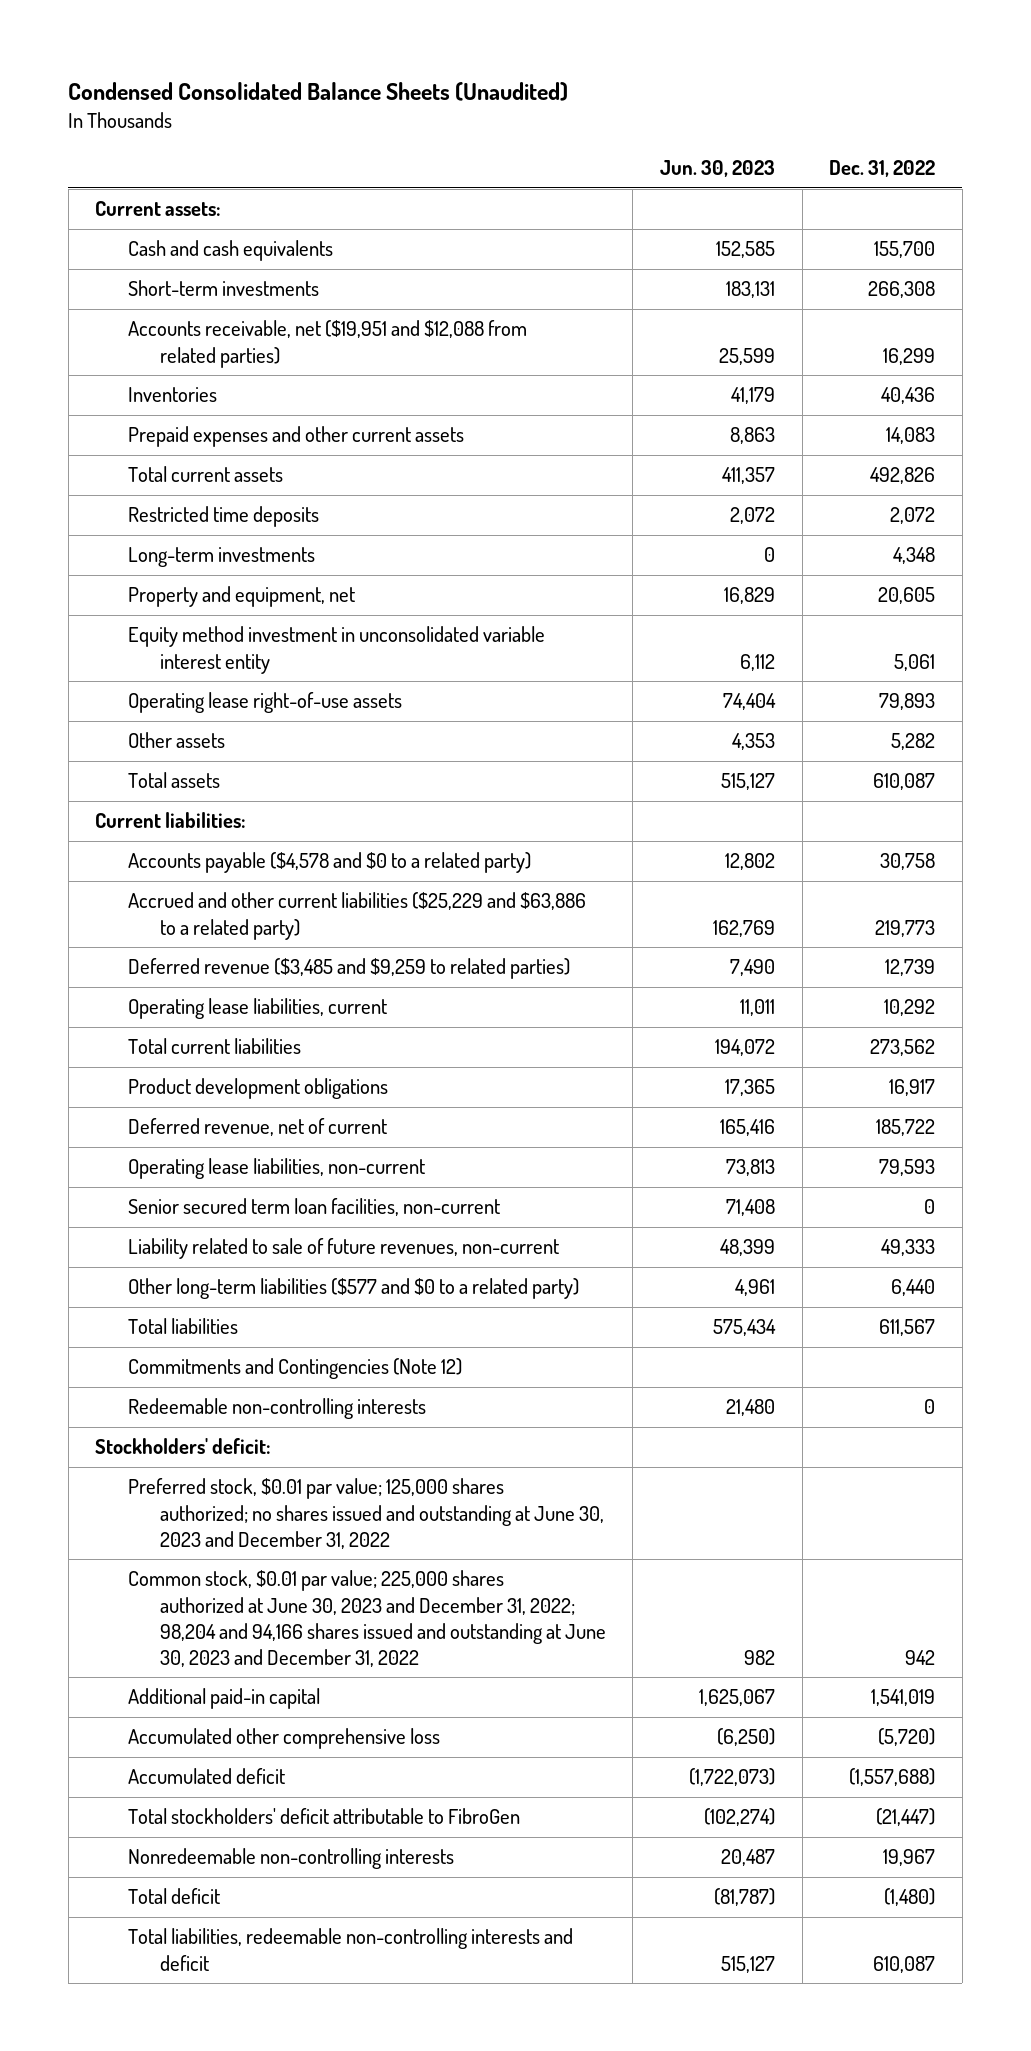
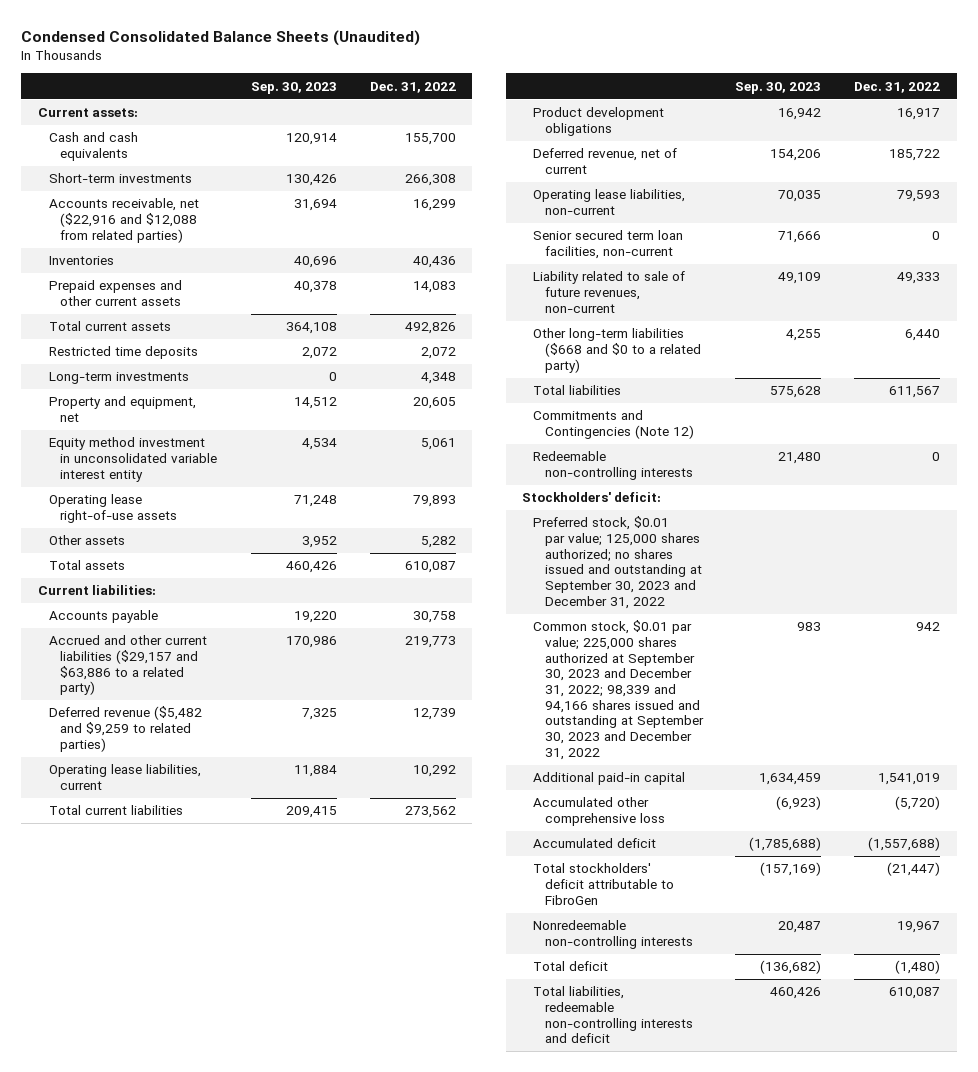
[660,160,776,178] Jun. 30, 2023 -> none
none -> [250,81,337,94] Sep. 30, 2023
[127,320,527,368] Accounts receivable, net ($19,951 and $12,088 from related parties) -> [48,198,199,243] Accounts receivable, net ($22,916 and $12,088 from related parties)
[127,852,531,874] Accounts payable ($4,578 and $0 to a related party) -> [48,610,158,624] Accounts payable
[127,892,586,940] Accrued and other current liabilities ($25,229 and $63,886 to a related party) -> [48,635,207,696] Accrued and other current liabilities ($29,157 and $63,886 to a related party)
[127,958,570,980] Deferred revenue ($3,485 and $9,259 to related parties) -> [48,706,202,752] Deferred revenue ($5,482 and $9,259 to related parties)
[127,1278,579,1300] Other long-term liabilities ($577 and $0 to a related party) -> [533,328,701,373] Other long-term liabilities ($668 and $0 to a related party)
[127,1478,604,1549] Preferred stock, $0.01 par value; 125,000 shares authorized; no shares issued and outstanding at June 30, 2023 and December 31, 2022 -> [533,516,702,609] Preferred stock, $0.01 par value; 125,000 shares authorized; no shares issued and outstanding at September 30, 2023 and December 31, 2022
[127,1570,606,1668] Common stock, $0.01 par value; 225,000 shares authorized at June 30, 2023 and December 31, 2022; 98,204 and 94,166 shares issued and outstanding at June 30, 2023 and December 31, 2022 -> [533,620,704,760] Common stock, $0.01 par value; 225,000 shares authorized at September 30, 2023 and December 31, 2022; 98,339 and 94,166 shares issued and outstanding at September 30, 2023 and December 31, 2022

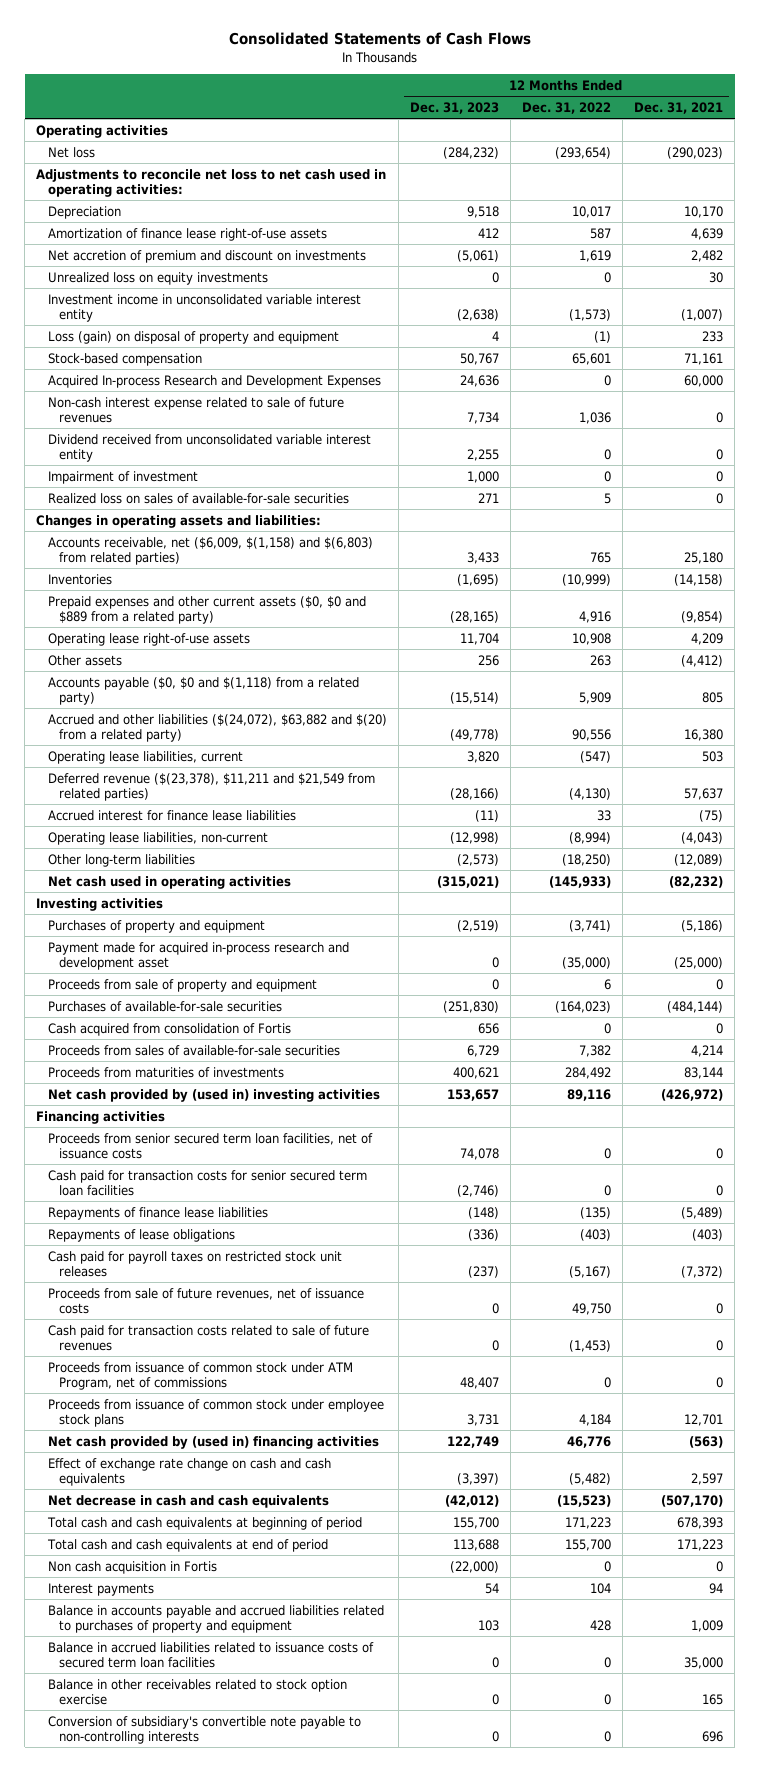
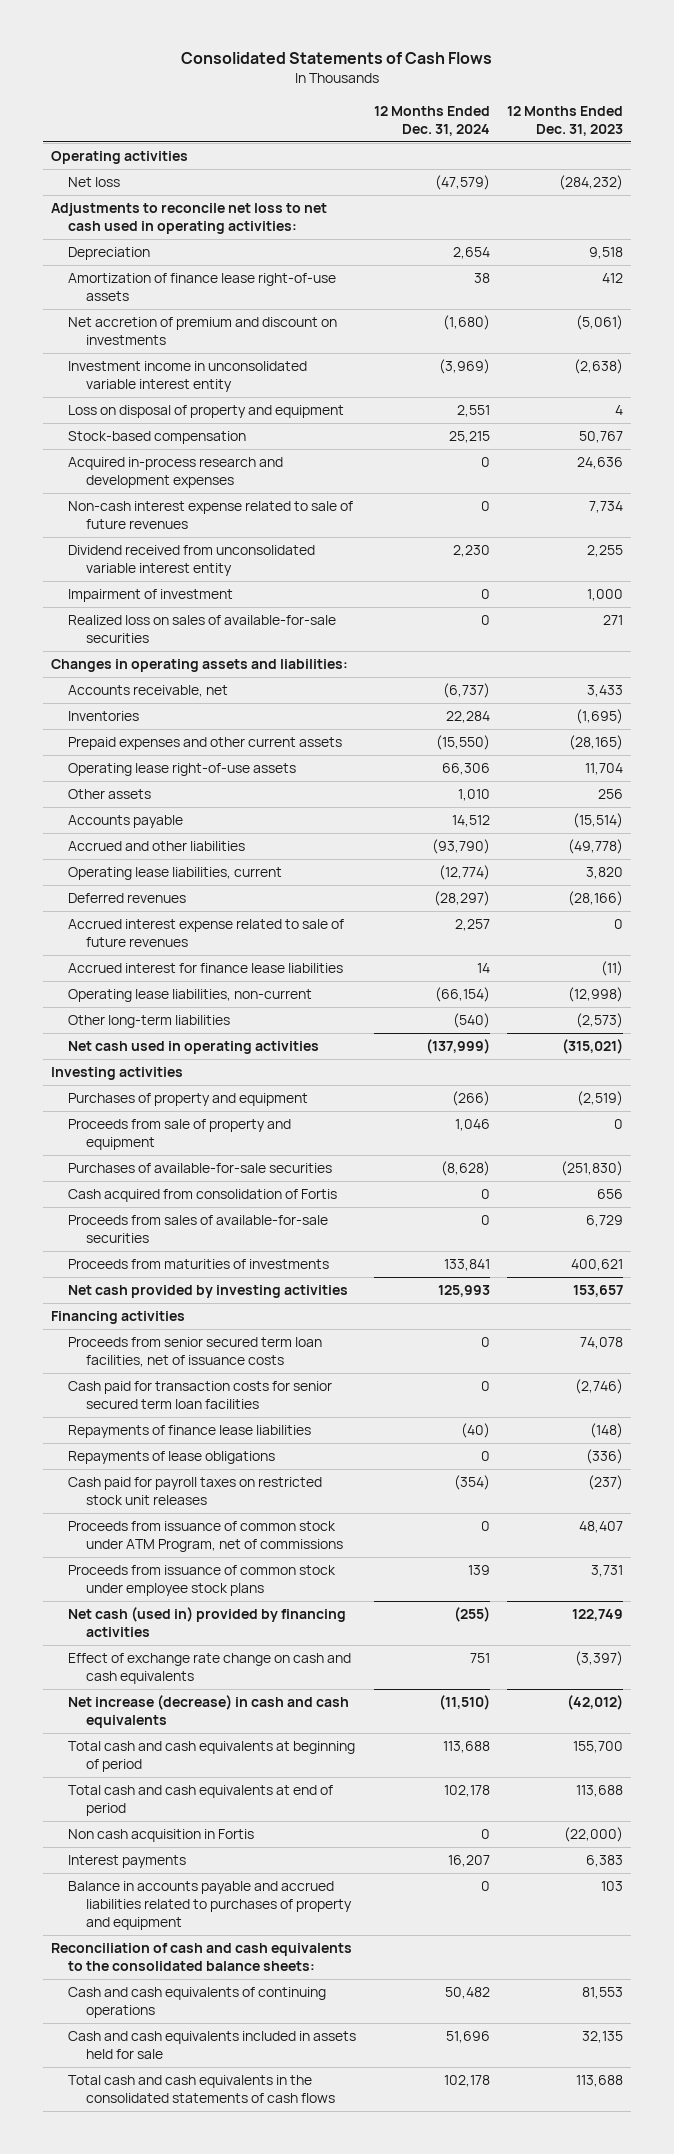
[521,101,611,114] Dec. 31, 2022 -> none
[634,101,724,114] Dec. 31, 2021 -> none
none -> [373,105,490,136] 12 Months Ended Dec. 31, 2024
[47,271,268,285] Unrealized loss on equity investments -> none
[47,330,339,344] Loss (gain) on disposal of property and equipment -> [68,405,345,419] Loss on disposal of property and equipment
[47,374,381,388] Acquired In-process Research and Development Expenses -> [68,457,284,489] Acquired in-process research and development expenses
[47,536,373,565] Accounts receivable, net ($6,009, $(1,158) and $(6,803) from related parties) -> [68,685,229,698] Accounts receivable, net
[47,595,366,624] Prepaid expenses and other current assets ($0, $0 and $889 from a related party) -> [68,737,343,751] Prepaid expenses and other current assets
[47,676,359,705] Accounts payable ($0, $0 and $(1,118) from a related party) -> [68,815,184,829] Accounts payable
[47,713,387,742] Accrued and other liabilities ($(24,072), $63,882 and $(20) from a related party) -> [68,841,246,852] Accrued and other liabilities
[47,772,375,801] Deferred revenue ($(23,378), $11,211 and $21,549 from related parties) -> [68,893,187,904] Deferred revenues
none -> [68,919,345,948] Accrued interest expense related to sale of future revenues
[47,941,349,970] Payment made for acquired in-process research and development asset -> none
[47,1088,380,1102] Net cash provided by (used in) investing activities -> [68,1285,349,1299] Net cash provided by investing activities
[47,1287,364,1314] Proceeds from sale of future revenues, net of issuance costs -> none
[47,1324,369,1351] Cash paid for transaction costs related to sale of future revenues -> none
[47,1435,379,1449] Net cash provided by (used in) financing activities -> [68,1607,347,1638] Net cash (used in) provided by financing activities
[47,1494,329,1508] Net decrease in cash and cash equivalents -> [68,1695,350,1729] Net increase (decrease) in cash and cash equivalents
[484,1582,499,1594] 54 -> [585,1855,623,1868] 6,383
[47,1641,374,1668] Balance in accrued liabilities related to issuance costs of secured term loan facilities -> none
[47,1678,347,1705] Balance in other receivables related to stock option exercise -> none
[47,1715,361,1744] Conversion of subsidiary's convertible note payable to non-controlling interests -> none
none -> [51,1943,353,1972] Reconciliation of cash and cash equivalents to the consolidated balance sheets:
none -> [68,1987,327,2019] Cash and cash equivalents of continuing operations
none -> [68,2031,357,2060] Cash and cash equivalents included in assets held for sale
none -> [68,2075,335,2104] Total cash and cash equivalents in the consolidated statements of cash flows

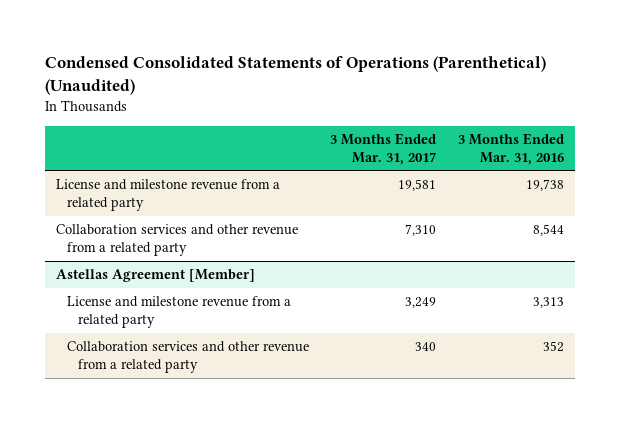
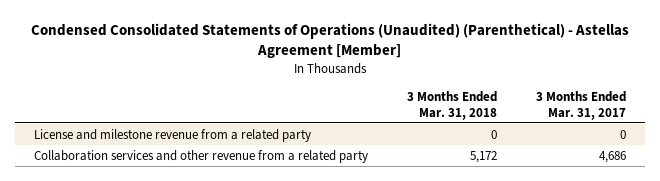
[45,55,547,95] Condensed Consolidated Statements of Operations (Parenthetical) (Unaudited) -> [31,23,630,59] Condensed Consolidated Statements of Operations (Unaudited) (Parenthetical) - Astellas Agreement [Member]
[458,132,565,165] 3 Months Ended Mar. 31, 2016 -> none
none -> [407,90,498,120] 3 Months Ended Mar. 31, 2018
[55,269,255,283] Astellas Agreement [Member] -> none
[66,296,291,329] License and milestone revenue from a related party -> none
[66,341,309,374] Collaboration services and other revenue from a related party -> none
[398,179,437,192] 19,581 -> [620,129,627,139] 0
[405,224,437,237] 7,310 -> [599,150,627,163] 4,686

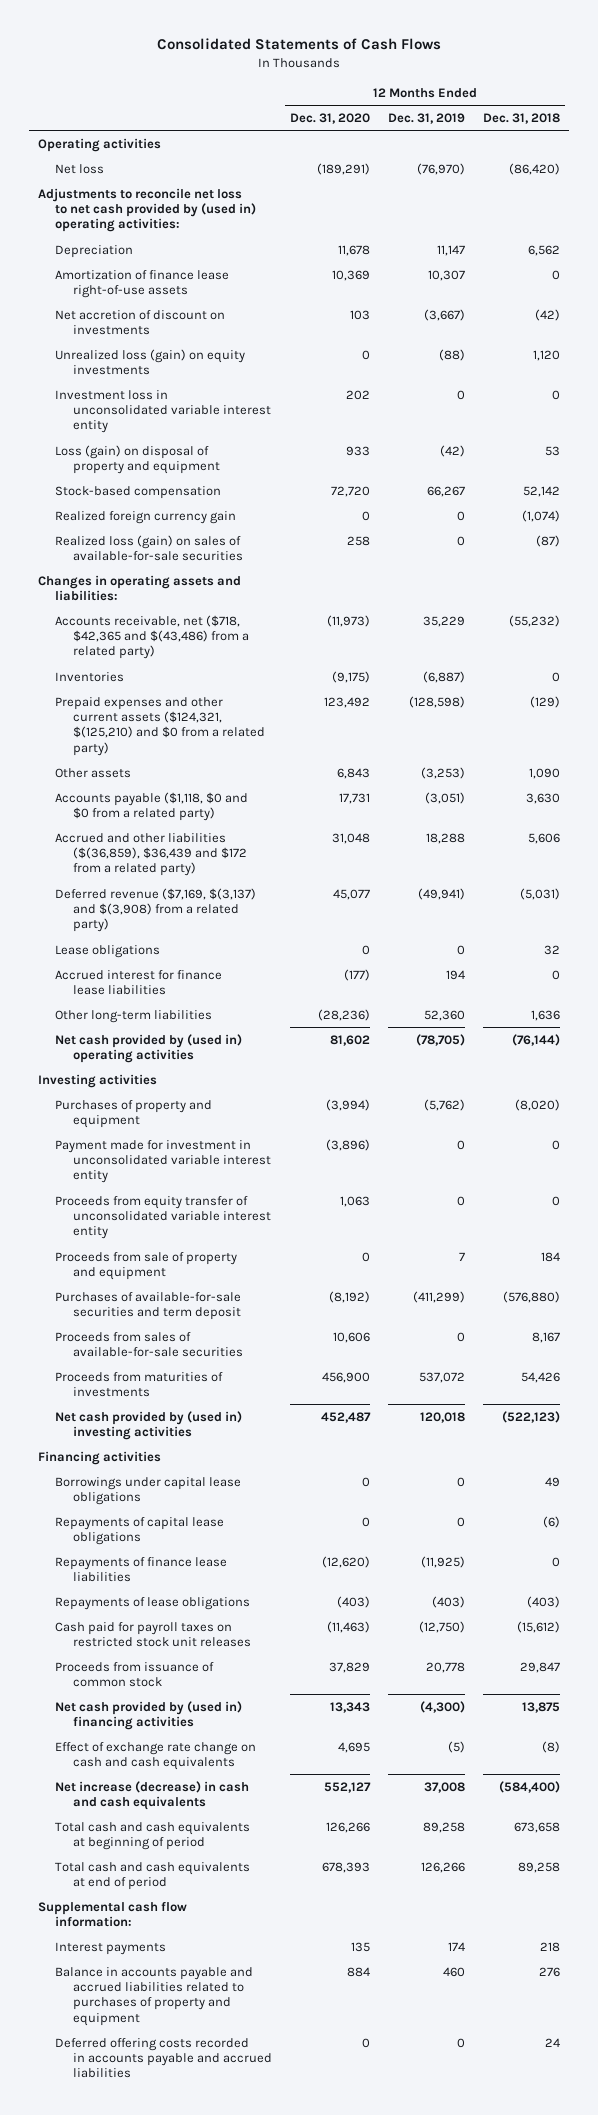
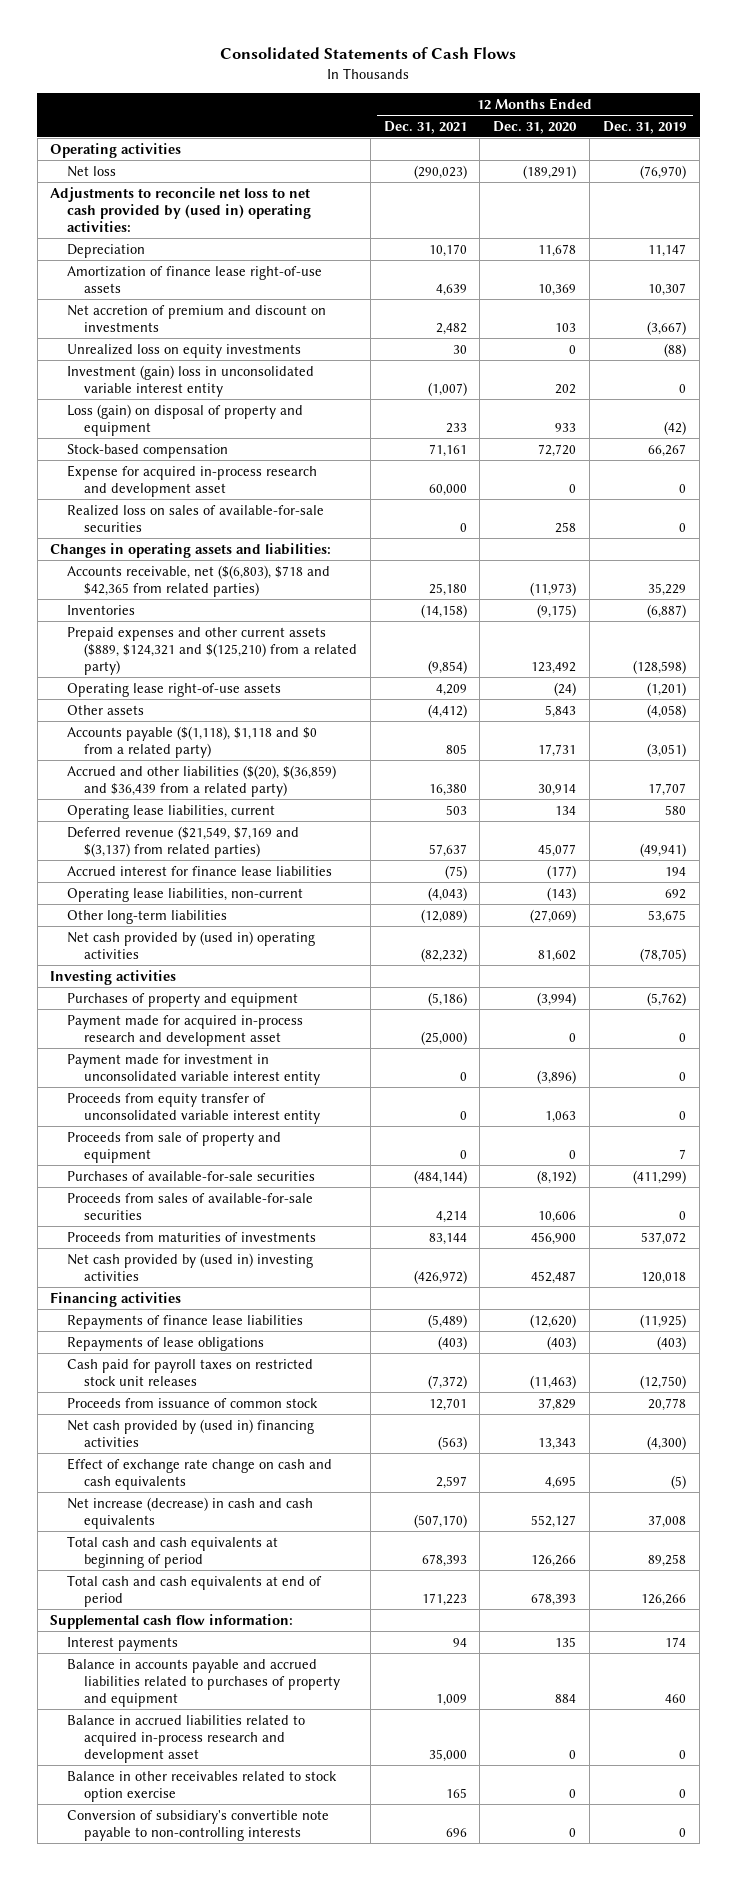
[483,112,561,124] Dec. 31, 2018 -> none
none -> [383,120,467,134] Dec. 31, 2021
[55,309,226,336] Net accretion of discount on investments -> [67,304,327,332] Net accretion of premium and discount on investments
[55,348,246,376] Unrealized loss (gain) on equity investments -> [67,343,302,358] Unrealized loss on equity investments
[55,389,271,434] Investment loss in unconsolidated variable interest entity -> [67,364,315,397] Investment (gain) loss in unconsolidated variable interest entity
[55,510,237,524] Realized foreign currency gain -> none
none -> [67,464,318,497] Expense for acquired in-process research and development asset
[55,534,243,562] Realized loss (gain) on sales of available-for-sale securities -> [67,504,325,532] Realized loss on sales of available-for-sale securities
[55,614,249,660] Accounts receivable, net ($718, $42,365 and $(43,486) from a related party) -> [67,564,331,597] Accounts receivable, net ($(6,803), $718 and $42,365 from related parties)
[55,944,161,958] Lease obligations -> none
[55,696,265,756] Prepaid expenses and other current assets ($124,321, $(125,210) and $0 from a related party) -> [67,626,357,675] Prepaid expenses and other current assets ($889, $124,321 and $(125,210) from a related party)
none -> [67,682,282,697] Operating lease right-of-use assets
[336,767,370,779] 6,843 -> [545,704,577,718] 5,843
[420,766,465,779] (3,253) -> [647,703,687,718] (4,058)
[55,791,249,822] Accounts payable ($1,118, $0 and $0 from a related party) -> [67,725,318,758] Accounts payable ($(1,118), $1,118 and $0 from a related party)
[55,832,247,877] Accrued and other liabilities ($(36,859), $36,439 and $172 from a related party) -> [67,764,337,797] Accrued and other liabilities ($(20), $(36,859) and $36,439 from a related party)
[331,832,370,844] 31,048 -> [538,783,577,796] 30,914
[425,832,465,844] 18,288 -> [648,782,687,796] 17,707
none -> [67,804,276,819] Operating lease liabilities, current
[55,887,257,933] Deferred revenue ($7,169, $(3,137) and $(3,908) from a related party) -> [67,825,300,858] Deferred revenue ($21,549, $7,169 and $(3,137) from related parties)
none -> [67,887,304,902] Operating lease liabilities, non-current
[317,1008,370,1021] (28,236) -> [530,908,577,923] (27,069)
[423,1009,465,1021] 52,360 -> [648,909,687,923] 53,675
none -> [67,1014,304,1046] Payment made for acquired in-process research and development asset
[55,1291,242,1321] Purchases of available-for-sale securities and term deposit -> [67,1170,316,1181] Purchases of available-for-sale securities
[55,1476,242,1506] Borrowings under capital lease obligations -> none
[55,1516,225,1546] Repayments of capital lease obligations -> none
[55,2037,272,2079] Deferred offering costs recorded in accounts payable and accrued liabilities -> none
none -> [67,1714,306,1763] Balance in accrued liabilities related to acquired in-process research and development asset
none -> [67,1770,338,1802] Balance in other receivables related to stock option exercise
none -> [67,1809,330,1841] Conversion of subsidiary's convertible note payable to non-controlling interests

